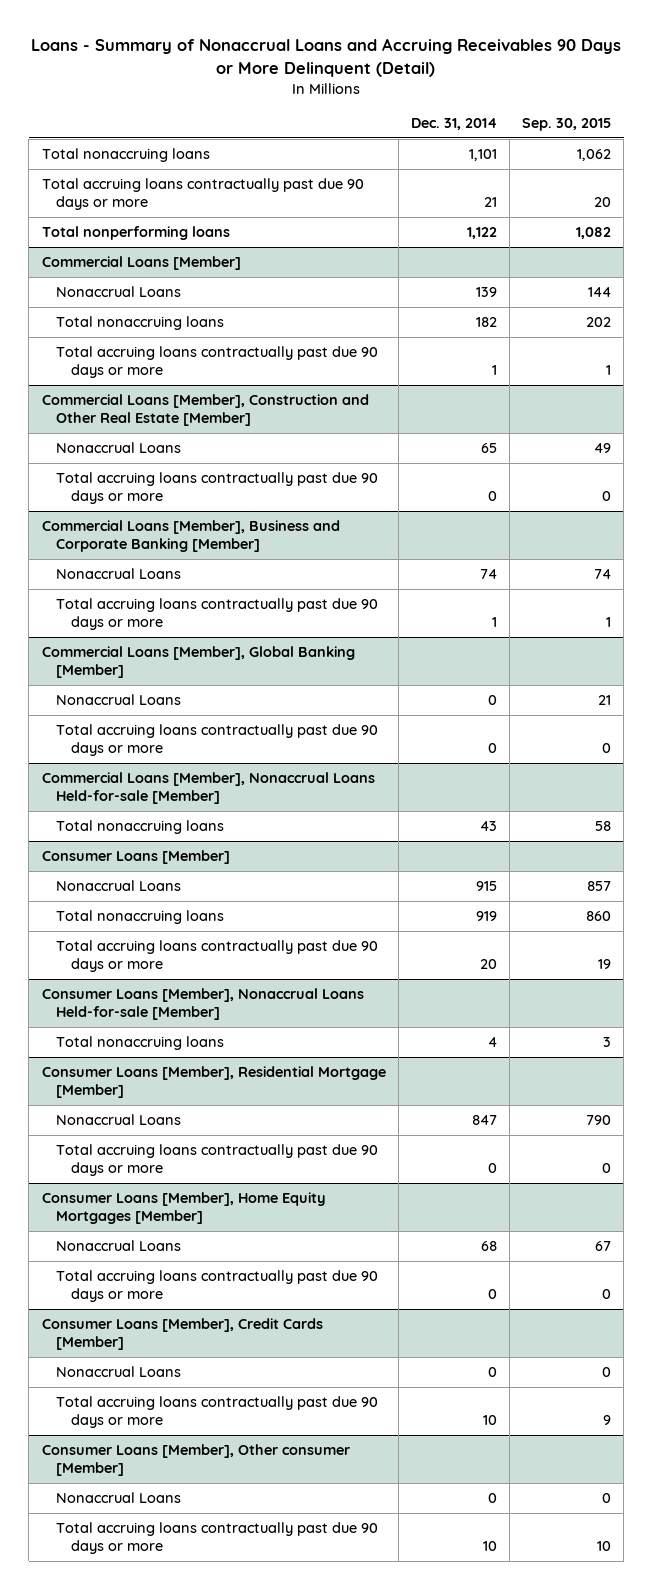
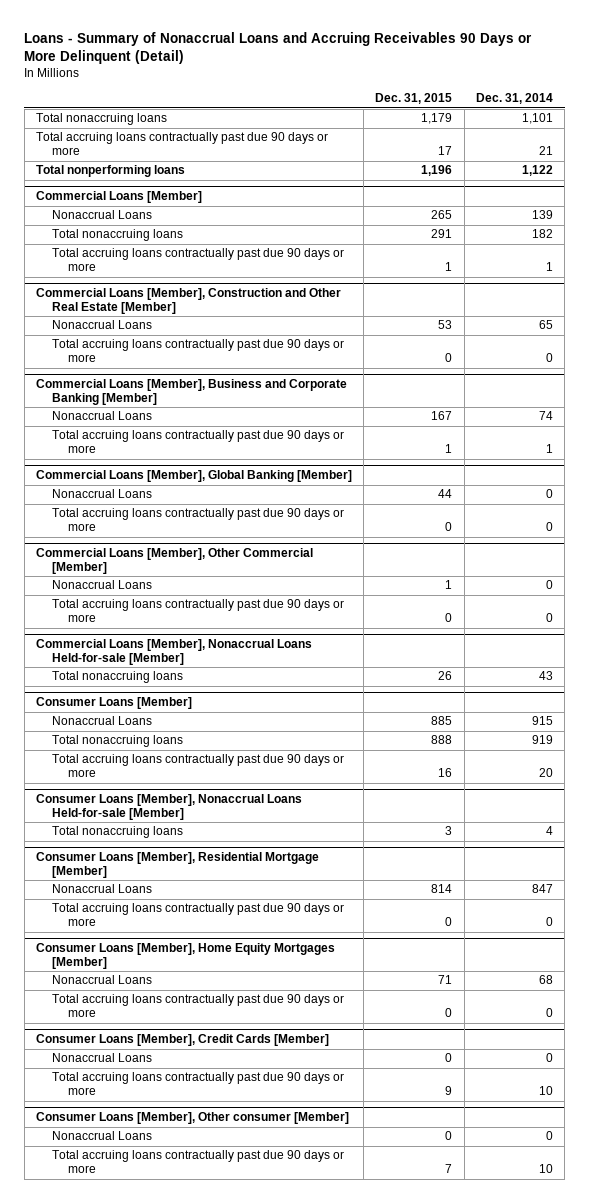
[522,118,612,132] Sep. 30, 2015 -> none
none -> [375,93,453,105] Dec. 31, 2015
none -> [35,548,313,575] Commercial Loans [Member], Other Commercial [Member]
none -> [52,580,153,590] Nonaccrual Loans
none -> [52,599,345,623] Total accruing loans contractually past due 90 days or more

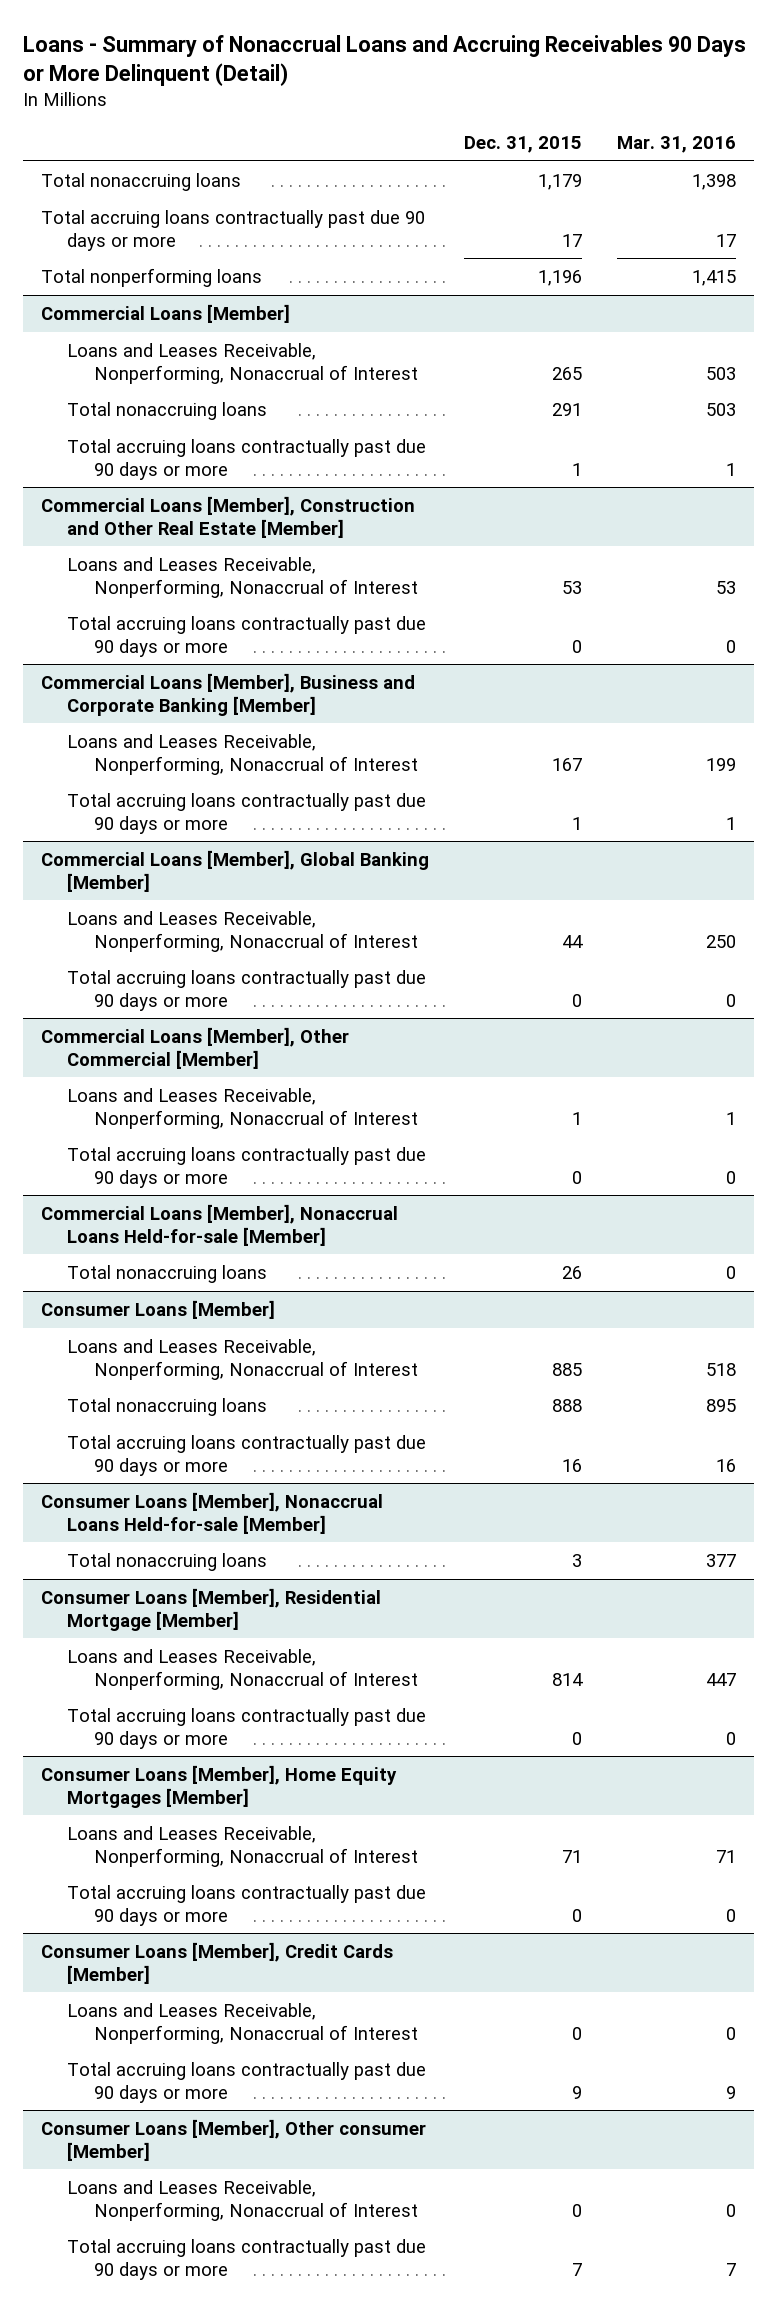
[475,93,553,105] Dec. 31, 2014 -> none
none -> [617,135,737,153] Mar. 31, 2016
[52,210,153,220] Nonaccrual Loans -> [67,342,418,384] Loans and Leases Receivable, Nonperforming, Nonaccrual of Interest
[52,320,153,330] Nonaccrual Loans -> [67,556,418,598] Loans and Leases Receivable, Nonperforming, Nonaccrual of Interest
[52,411,153,421] Nonaccrual Loans -> [67,733,418,775] Loans and Leases Receivable, Nonperforming, Nonaccrual of Interest
[52,489,153,499] Nonaccrual Loans -> [67,910,418,952] Loans and Leases Receivable, Nonperforming, Nonaccrual of Interest
[52,580,153,590] Nonaccrual Loans -> [67,1087,418,1129] Loans and Leases Receivable, Nonperforming, Nonaccrual of Interest
[52,716,153,726] Nonaccrual Loans -> [67,1338,418,1380] Loans and Leases Receivable, Nonperforming, Nonaccrual of Interest
[52,884,153,894] Nonaccrual Loans -> [67,1648,418,1690] Loans and Leases Receivable, Nonperforming, Nonaccrual of Interest
[52,975,153,985] Nonaccrual Loans -> [67,1825,418,1867] Loans and Leases Receivable, Nonperforming, Nonaccrual of Interest
[52,1053,153,1063] Nonaccrual Loans -> [67,2002,418,2044] Loans and Leases Receivable, Nonperforming, Nonaccrual of Interest
[52,1131,153,1141] Nonaccrual Loans -> [67,2179,418,2221] Loans and Leases Receivable, Nonperforming, Nonaccrual of Interest

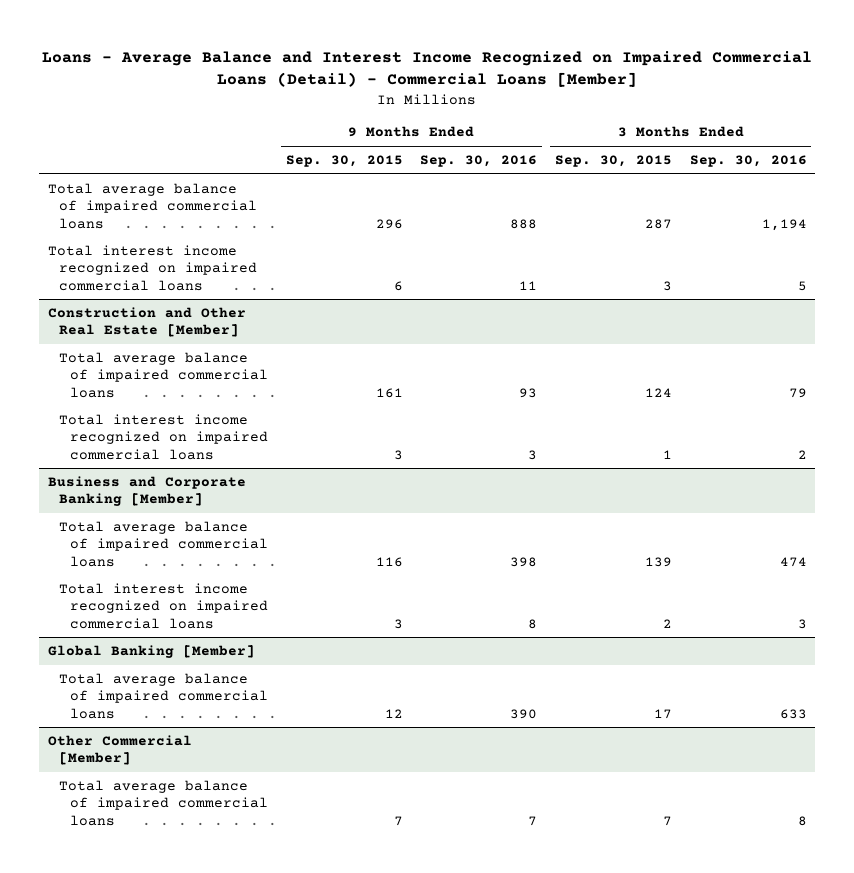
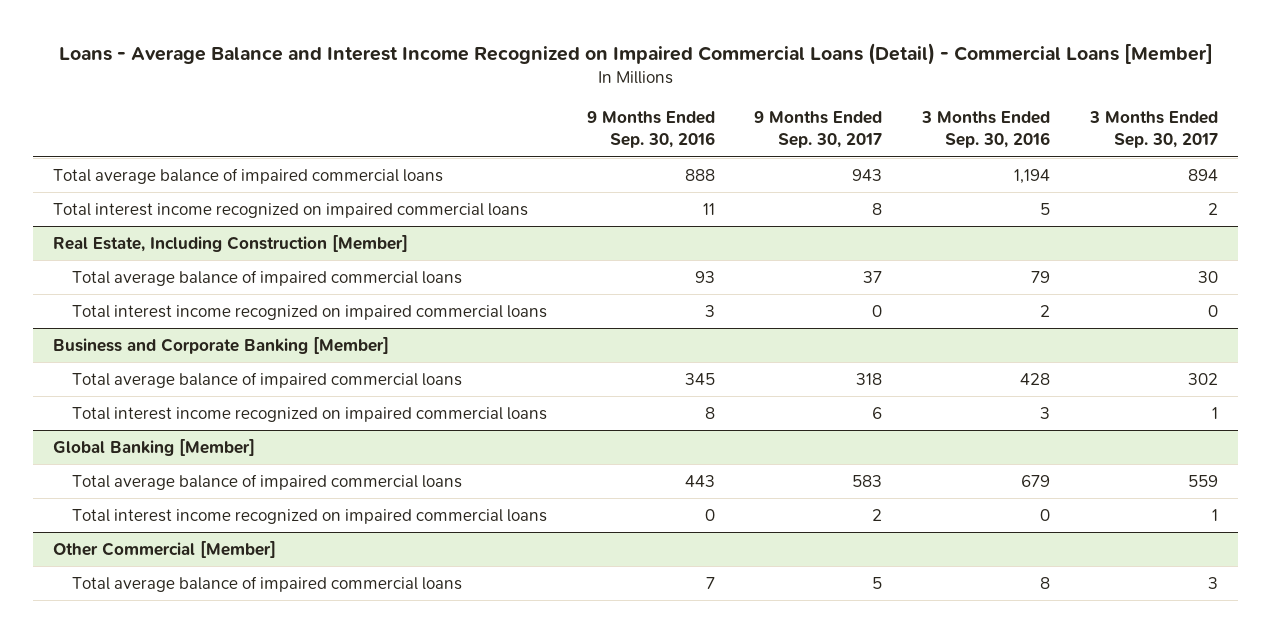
[285,155,403,168] Sep. 30, 2015 -> none
[554,155,672,168] Sep. 30, 2015 -> none
none -> [754,111,883,149] 9 Months Ended Sep. 30, 2017
none -> [1088,111,1218,149] 3 Months Ended Sep. 30, 2017
[47,307,246,338] Construction and Other Real Estate [Member] -> [53,234,409,252] Real Estate, Including Construction [Member]
[510,556,538,567] 398 -> [684,372,715,385] 345
[779,556,807,567] 474 -> [1020,372,1051,385] 428
[510,708,538,719] 390 -> [684,474,715,487] 443
[779,708,807,719] 633 -> [1021,474,1051,487] 679
none -> [72,508,548,524] Total interest income recognized on impaired commercial loans

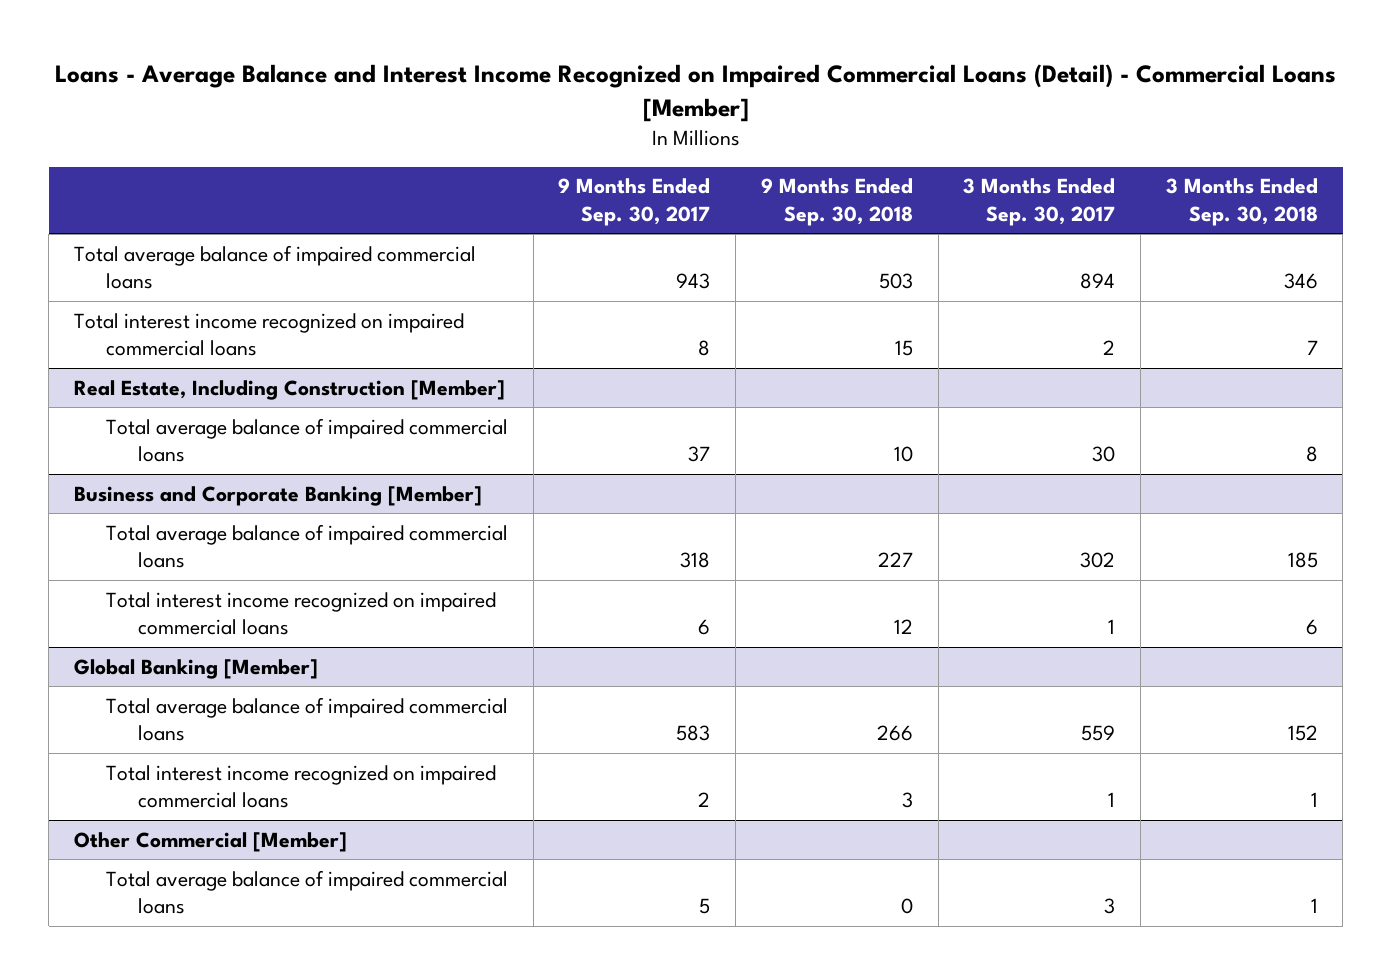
[586,111,715,149] 9 Months Ended Sep. 30, 2016 -> none
[921,111,1051,149] 3 Months Ended Sep. 30, 2016 -> none
none -> [760,178,913,226] 9 Months Ended Sep. 30, 2018
none -> [1165,178,1318,226] 3 Months Ended Sep. 30, 2018
[72,304,548,320] Total interest income recognized on impaired commercial loans -> none

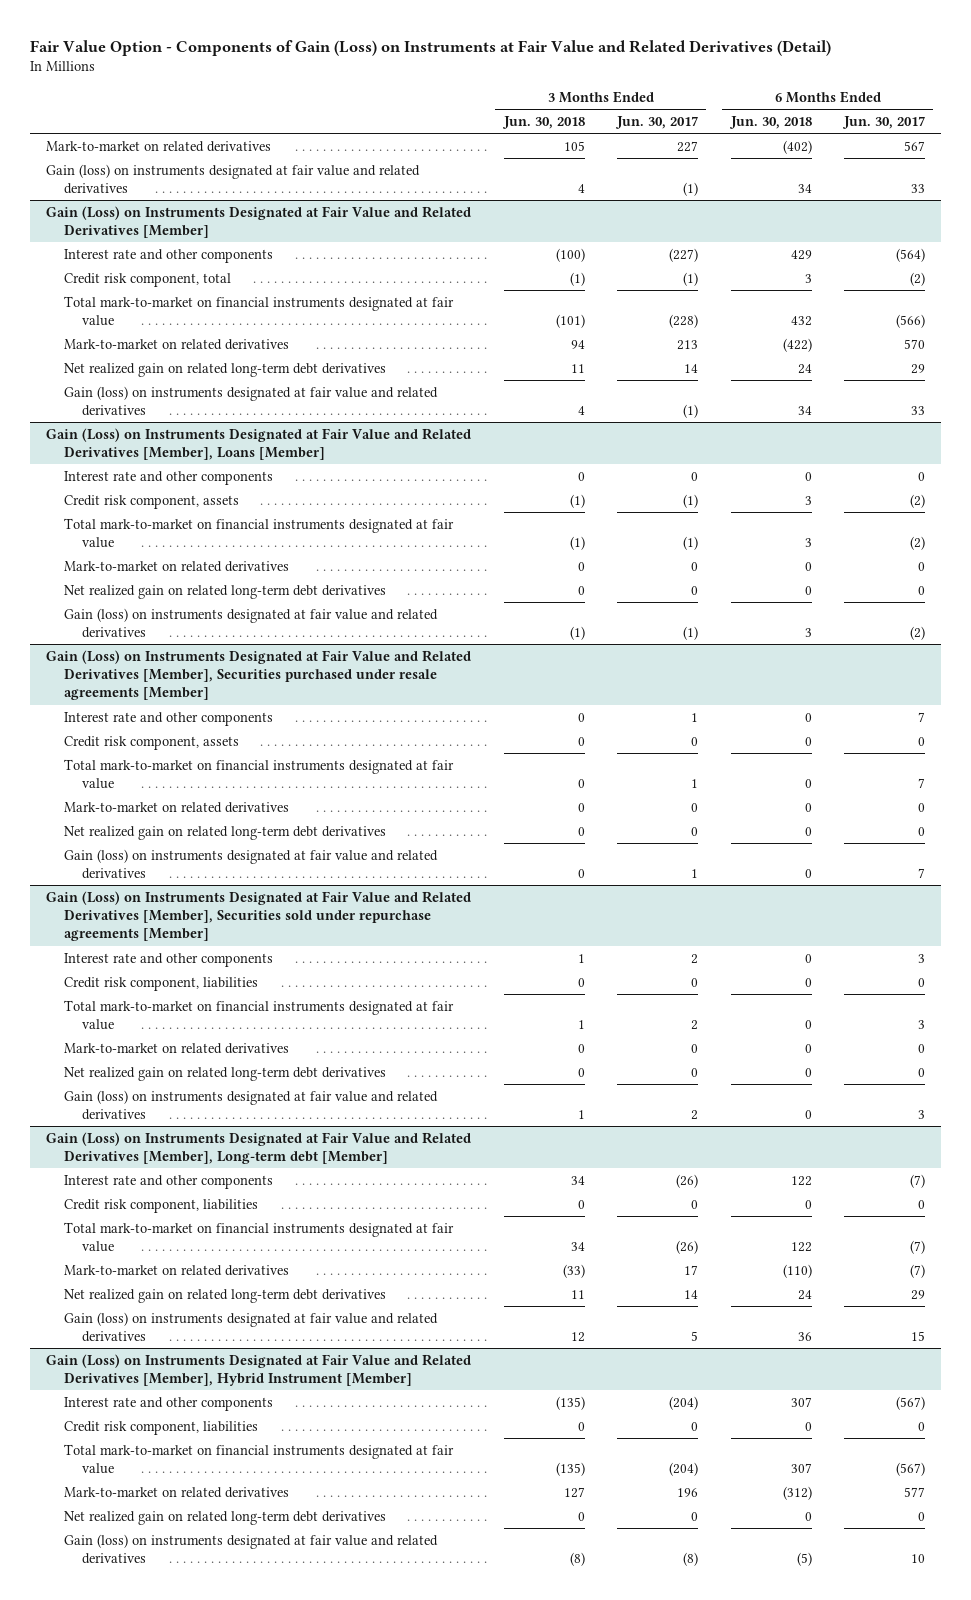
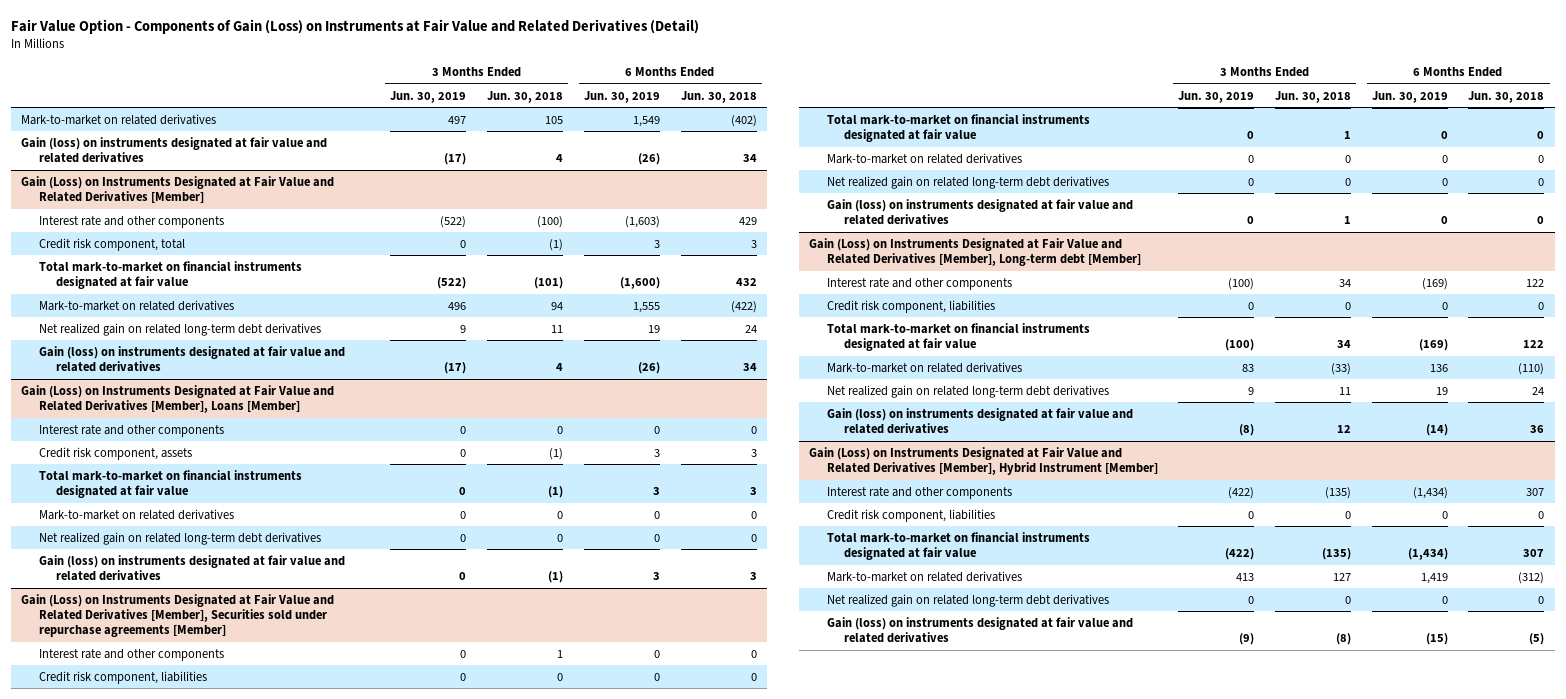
[615,115,699,129] Jun. 30, 2017 -> none
[842,115,926,129] Jun. 30, 2017 -> none
none -> [390,90,467,103] Jun. 30, 2019
none -> [583,90,660,103] Jun. 30, 2019
[46,649,472,701] Gain (Loss) on Instruments Designated at Fair Value and Related Derivatives [Member], Securities purchased under resale agreements [Member] -> none
[64,711,274,726] Interest rate and other components -> none
[64,735,240,750] Credit risk component, assets -> none
[64,758,455,789] Total mark-to-market on financial instruments designated at fair value -> none
[64,801,290,813] Mark-to-market on related derivatives -> none
[64,825,387,840] Net realized gain on related long-term debt derivatives -> none
[64,848,439,879] Gain (loss) on instruments designated at fair value and related derivatives -> none

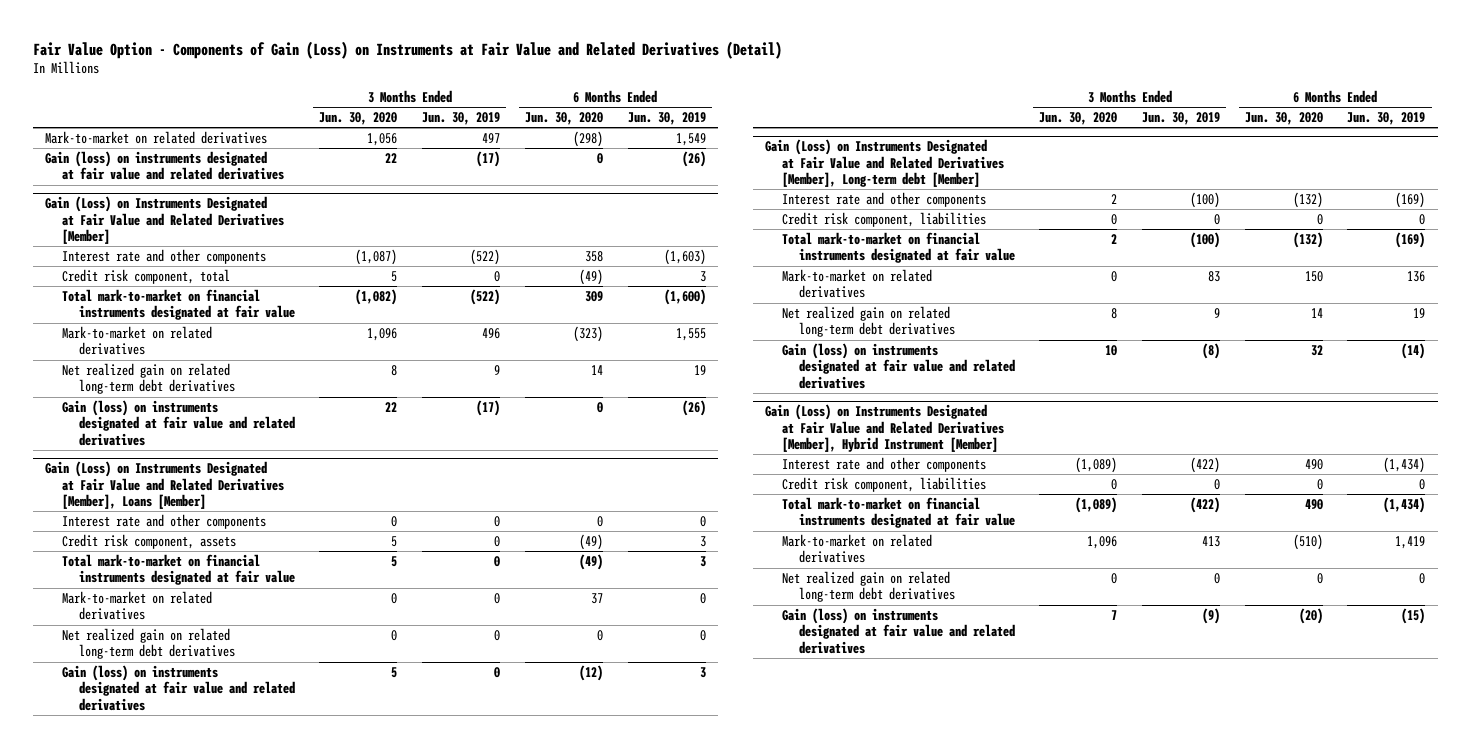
[487,90,564,103] Jun. 30, 2018 -> none
[680,90,757,103] Jun. 30, 2018 -> none
none -> [319,112,398,126] Jun. 30, 2020
none -> [524,112,603,126] Jun. 30, 2020
[21,593,335,638] Gain (Loss) on Instruments Designated at Fair Value and Related Derivatives [Member], Securities sold under repurchase agreements [Member] -> none
[38,648,224,661] Interest rate and other components -> none
[38,670,207,684] Credit risk component, liabilities -> none
[826,113,1090,143] Total mark-to-market on financial instruments designated at fair value -> none
[826,152,1022,164] Mark-to-market on related derivatives -> none
[826,175,1109,189] Net realized gain on related long-term debt derivatives -> none
[826,198,1133,226] Gain (loss) on instruments designated at fair value and related derivatives -> none

